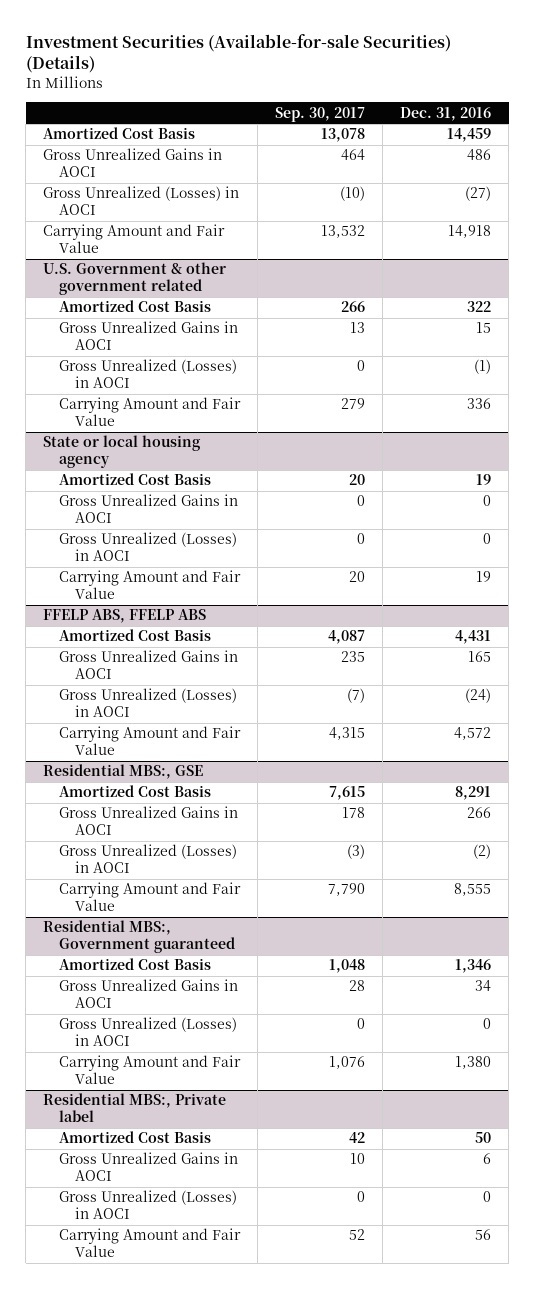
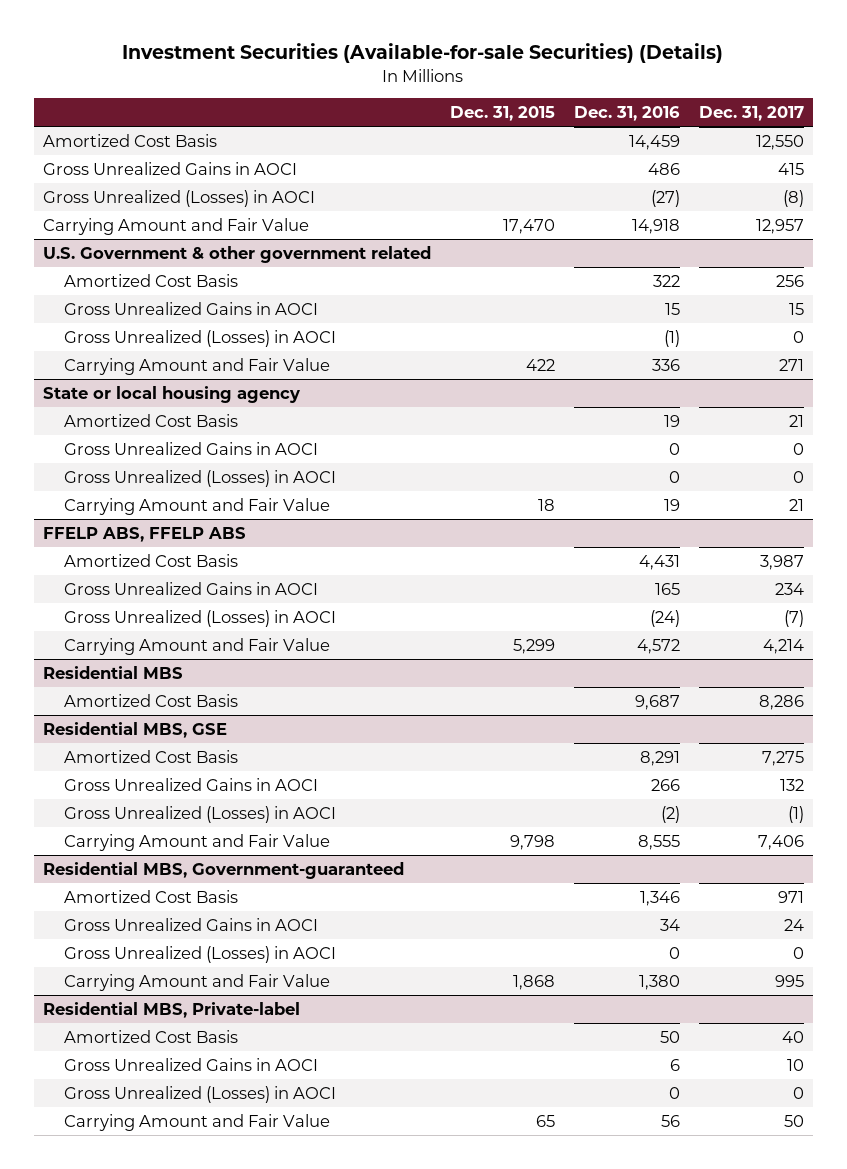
[275,106,366,122] Sep. 30, 2017 -> none
none -> [449,106,555,122] Dec. 31, 2015
none -> [698,106,804,122] Dec. 31, 2017
none -> [43,665,184,679] Residential MBS
none -> [64,693,239,707] Amortized Cost Basis
[43,764,204,780] Residential MBS:, GSE -> [43,721,228,738] Residential MBS, GSE
[43,920,235,954] Residential MBS:, Government guaranteed -> [43,861,405,879] Residential MBS, Government-guaranteed
[43,1093,227,1123] Residential MBS:, Private label -> [43,1001,301,1018] Residential MBS, Private-label

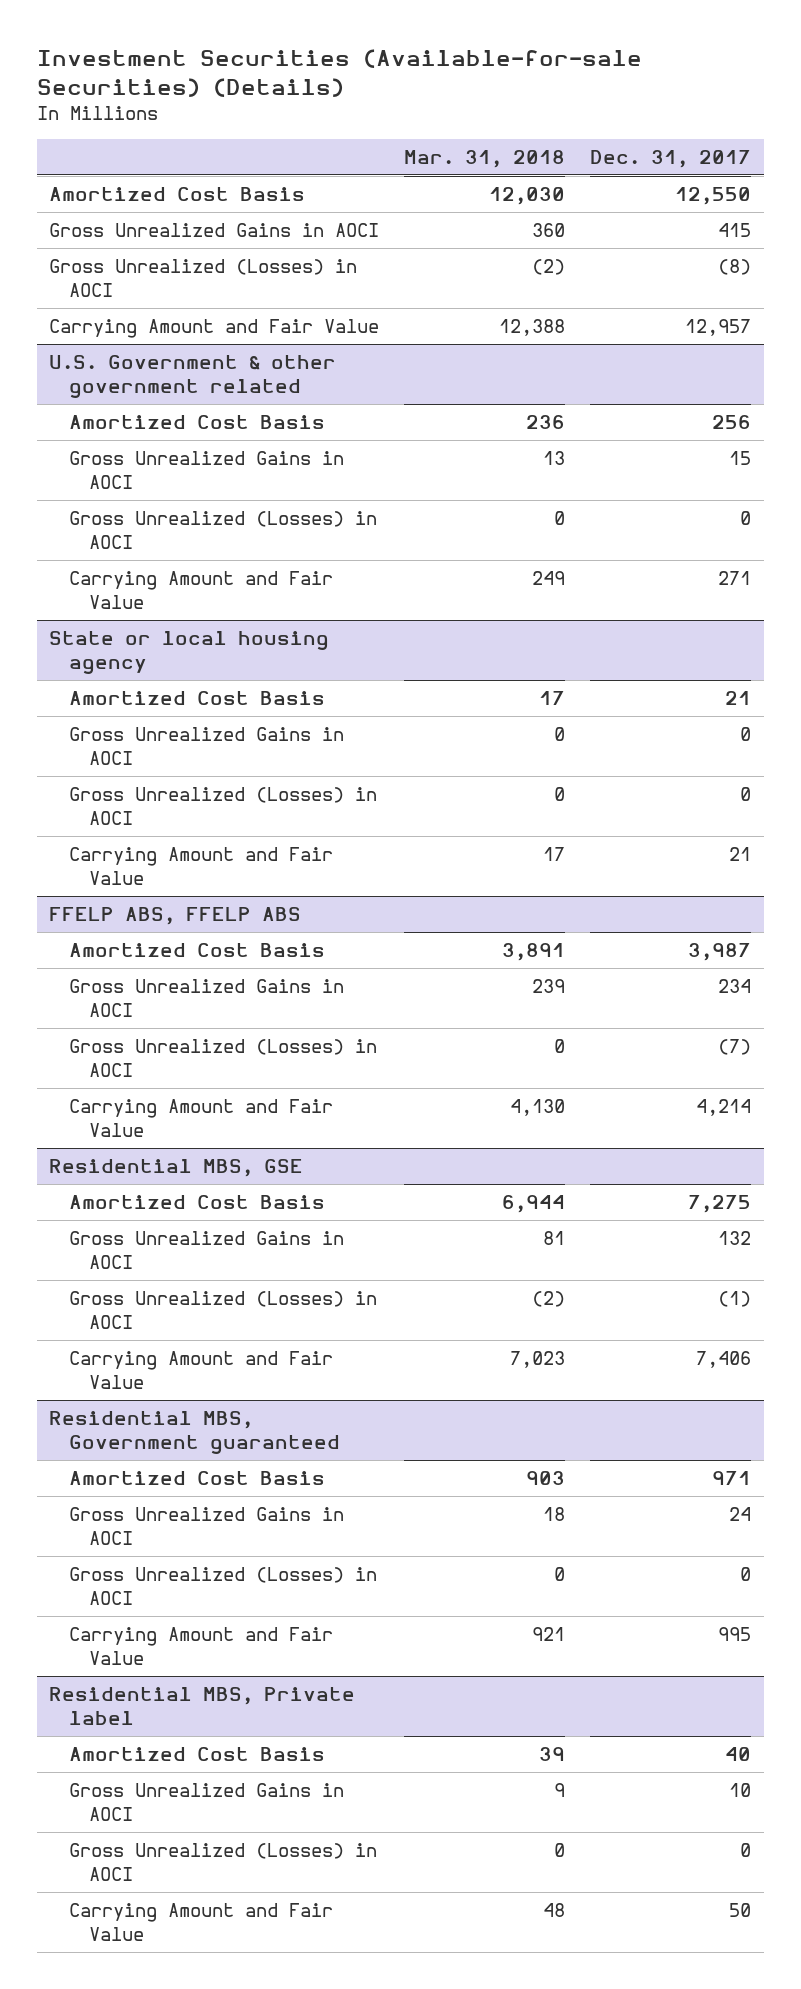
[449,106,555,122] Dec. 31, 2015 -> none
[573,106,680,122] Dec. 31, 2016 -> none
none -> [404,150,566,169] Mar. 31, 2018
[43,665,184,679] Residential MBS -> none
[64,693,239,707] Amortized Cost Basis -> none
[43,861,405,879] Residential MBS, Government-guaranteed -> [49,1411,341,1454] Residential MBS, Government guaranteed
[43,1001,301,1018] Residential MBS, Private-label -> [49,1687,356,1725] Residential MBS, Private label

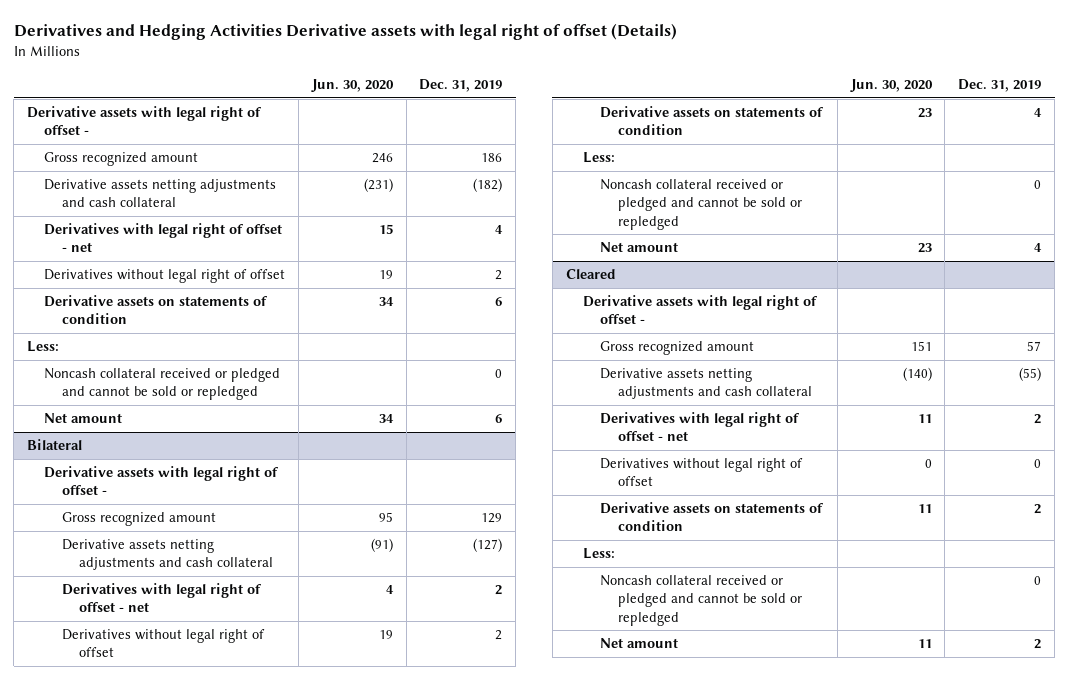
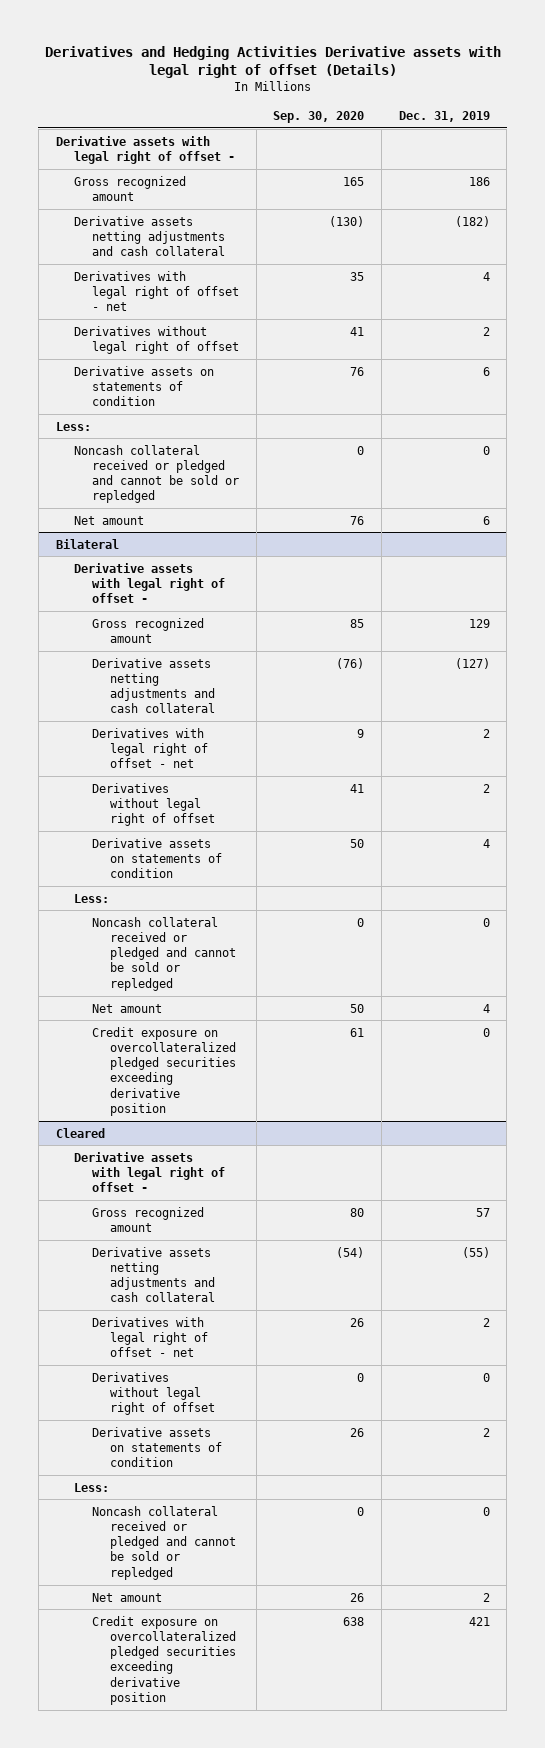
[310,79,394,93] Jun. 30, 2020 -> none
none -> [273,110,365,123] Sep. 30, 2020
none -> [91,1026,236,1117] Credit exposure on overcollateralized pledged securities exceeding derivative position
none -> [91,1615,236,1706] Credit exposure on overcollateralized pledged securities exceeding derivative position

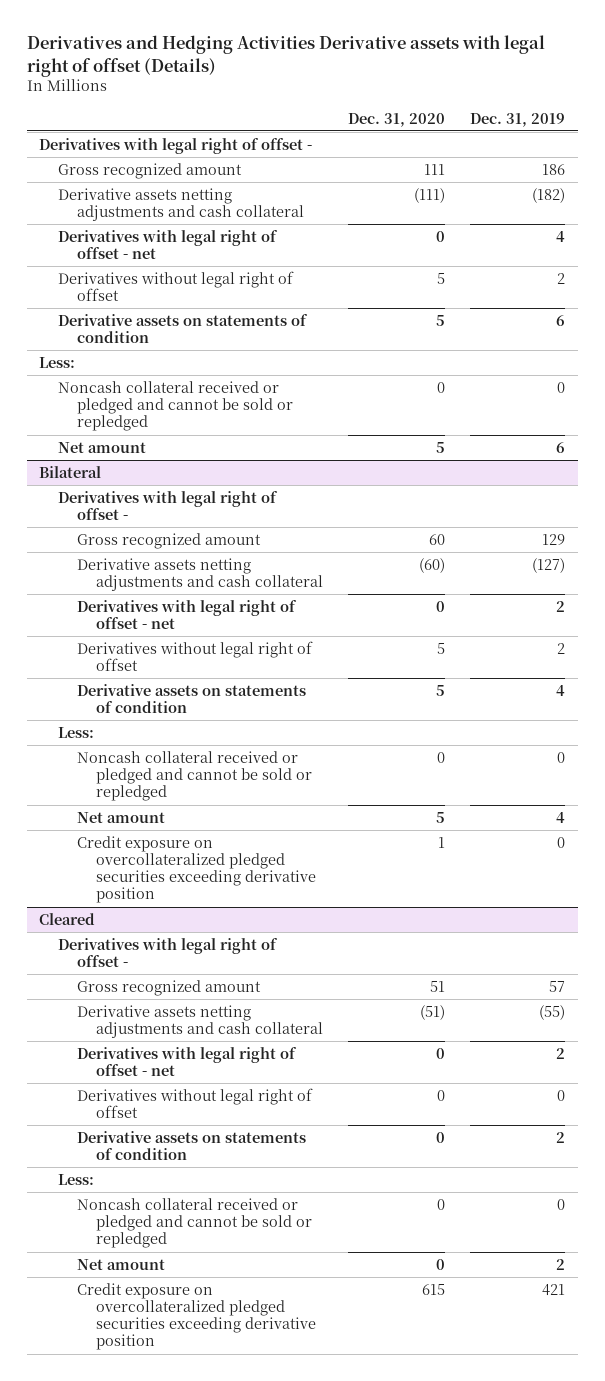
[273,110,365,123] Sep. 30, 2020 -> none
none -> [347,112,445,127] Dec. 31, 2020
[55,135,235,164] Derivative assets with legal right of offset - -> [39,137,313,154] Derivatives with legal right of offset -
[73,562,225,604] Derivative assets with legal right of offset - -> [58,490,279,521] Derivatives with legal right of offset -
[73,1151,225,1193] Derivative assets with legal right of offset - -> [58,937,279,968] Derivatives with legal right of offset -

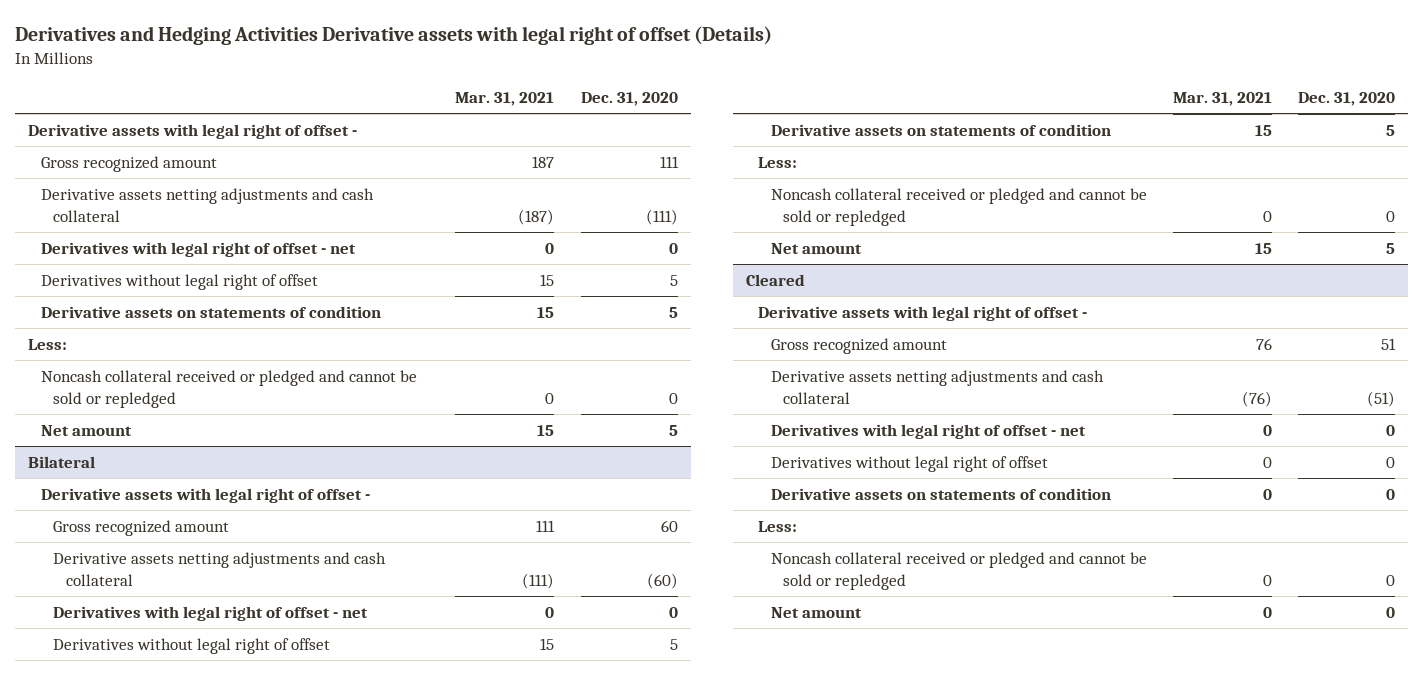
[470,112,566,127] Dec. 31, 2019 -> none
none -> [455,91,555,106] Mar. 31, 2021
[39,137,313,154] Derivatives with legal right of offset - -> [28,123,358,139] Derivative assets with legal right of offset -
[58,490,279,521] Derivatives with legal right of offset - -> [40,487,370,503] Derivative assets with legal right of offset -
[77,835,316,904] Credit exposure on overcollateralized pledged securities exceeding derivative position -> none
[58,937,279,968] Derivatives with legal right of offset - -> [758,305,1088,321] Derivative assets with legal right of offset -
[77,1282,316,1351] Credit exposure on overcollateralized pledged securities exceeding derivative position -> none

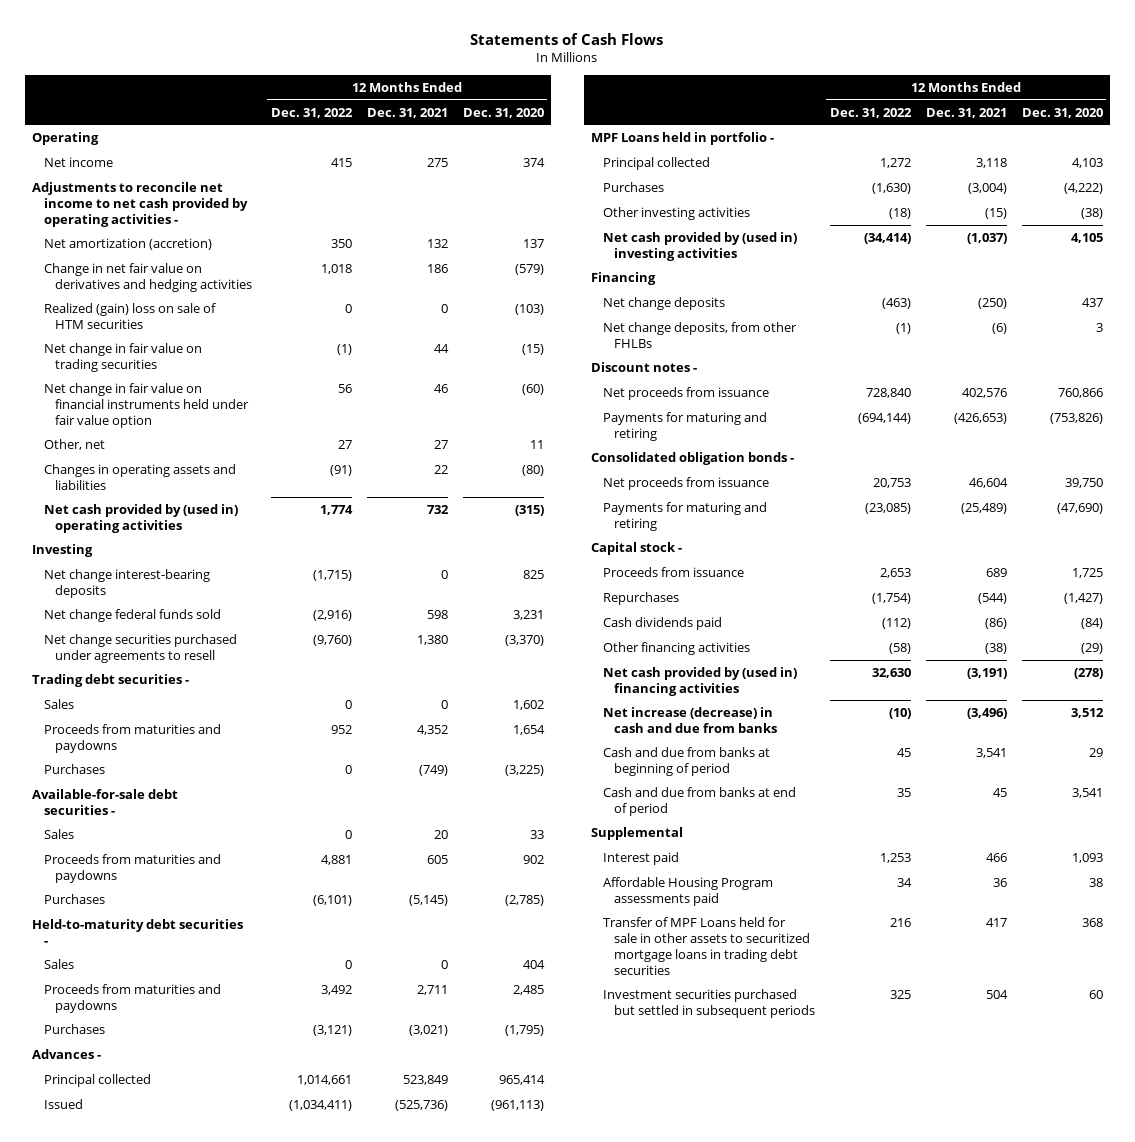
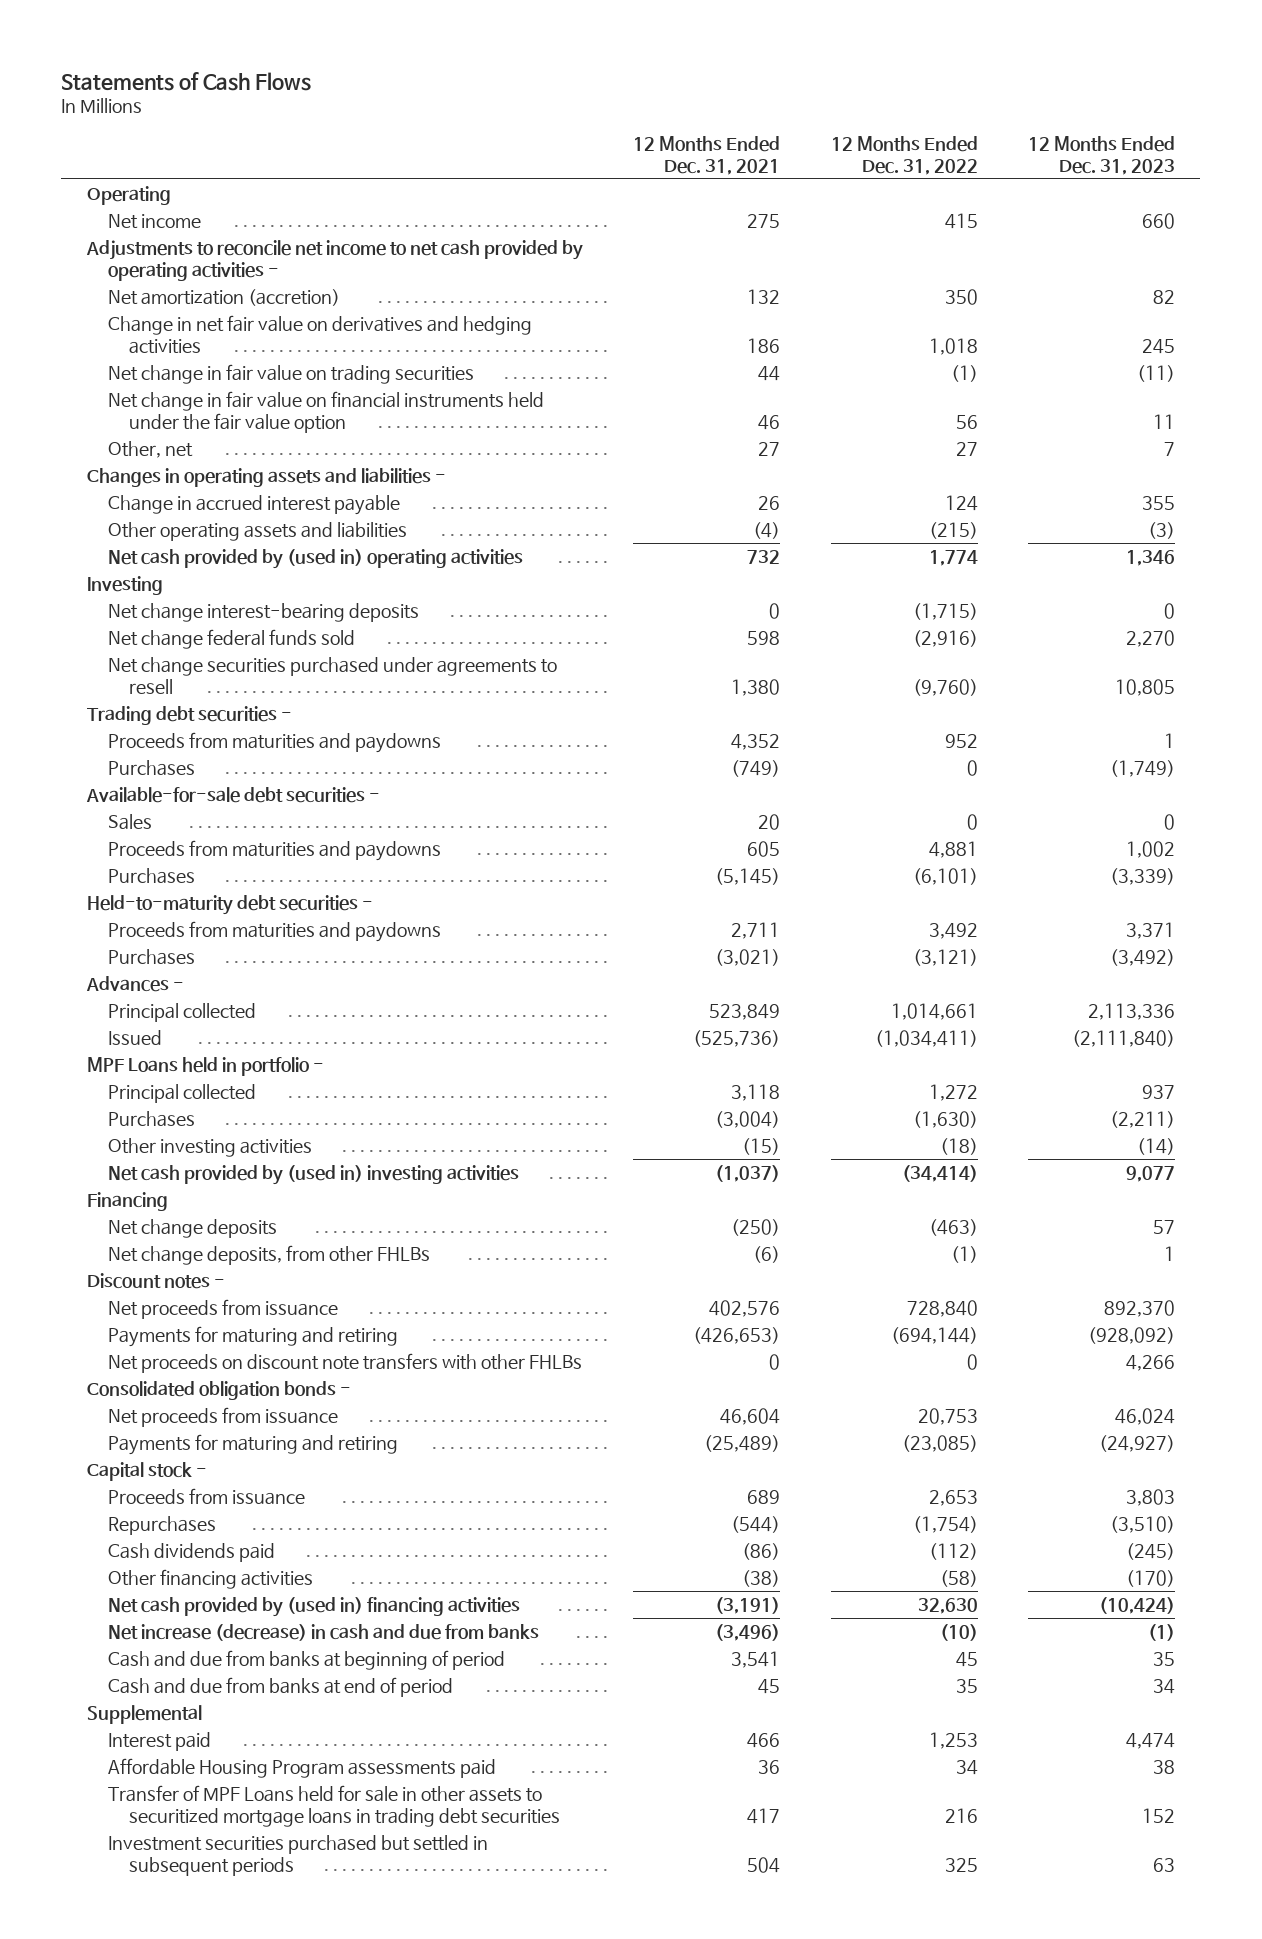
[462,107,544,118] Dec. 31, 2020 -> none
none -> [1028,135,1176,175] 12 Months Ended Dec. 31, 2023
[43,302,216,329] Realized (gain) loss on sale of HTM securities -> none
[43,382,250,428] Net change in fair value on financial instruments held under fair value option -> [107,390,544,433] Net change in fair value on financial instruments held under the fair value option
none -> [86,467,446,487] Changes in operating assets and liabilities -
none -> [107,494,400,515] Change in accrued interest payable
[43,463,236,490] Changes in operating assets and liabilities -> [107,521,407,541] Other operating assets and liabilities
[329,464,352,476] (91) -> [928,521,978,539] (215)
[433,464,448,474] 22 -> [753,521,781,539] (4)
[43,698,74,709] Sales -> none
[43,958,74,969] Sales -> none
none -> [107,1352,582,1373] Net proceeds on discount note transfers with other FHLBs

